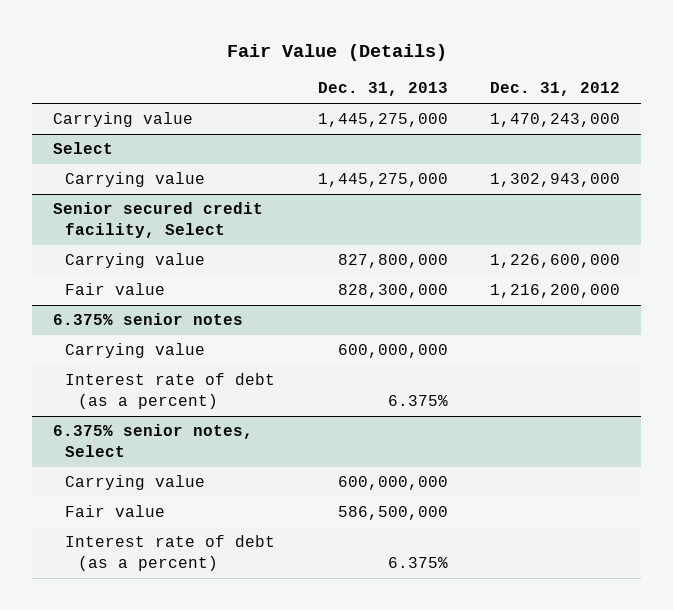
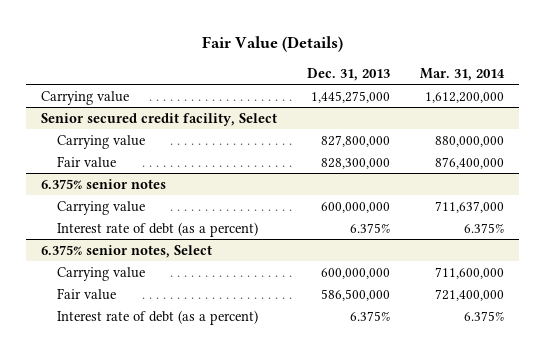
[490,82,621,97] Dec. 31, 2012 -> none
none -> [420,68,506,82] Mar. 31, 2014
[53,142,114,155] Select -> none
[65,172,206,188] Carrying value -> none

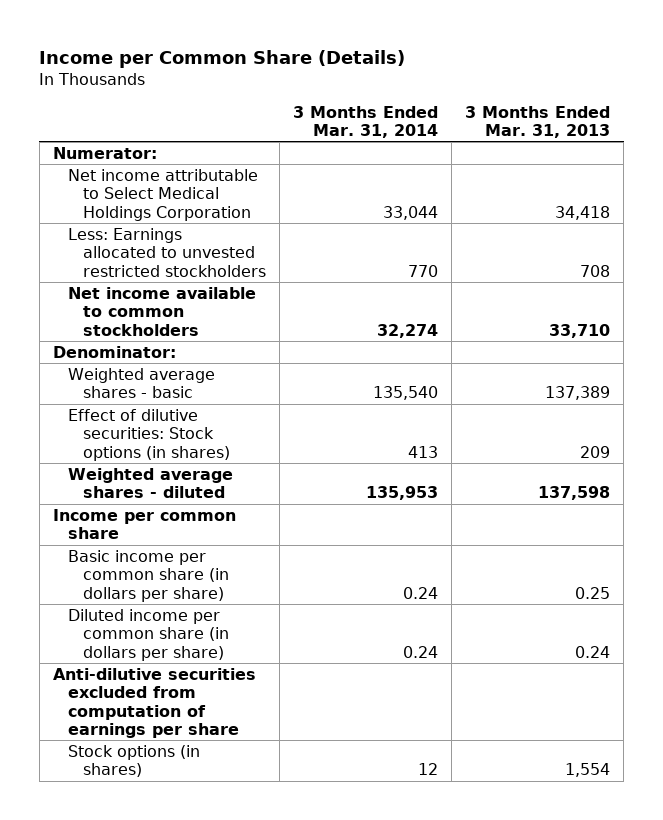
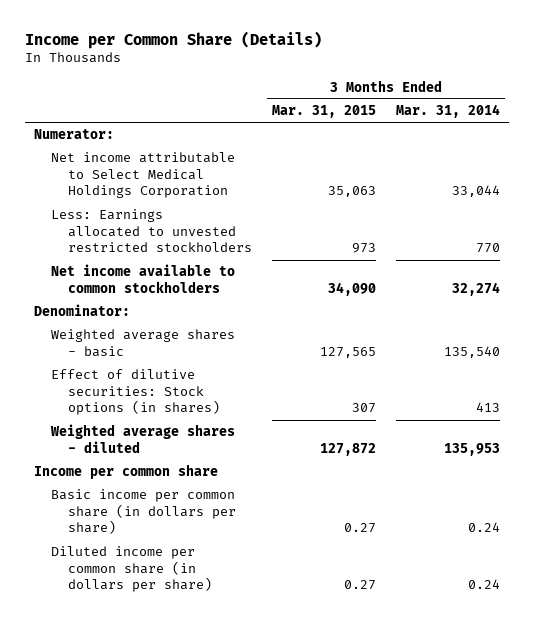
[465,105,611,138] 3 Months Ended Mar. 31, 2013 -> none
none -> [271,104,376,118] Mar. 31, 2015
[52,667,256,739] Anti-dilutive securities excluded from computation of earnings per share -> none
[67,744,200,778] Stock options (in shares) -> none

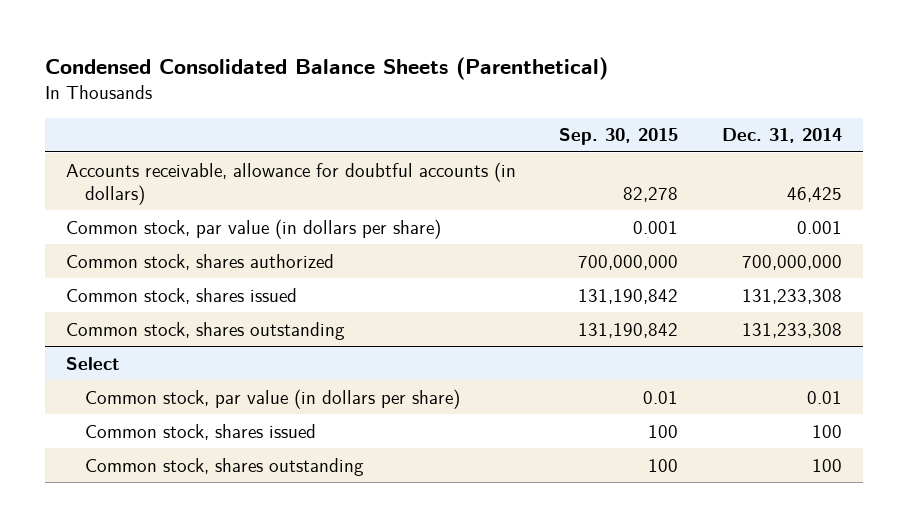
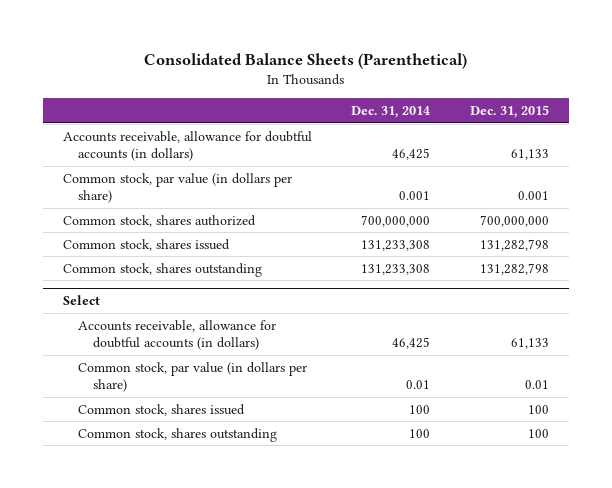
[44,56,608,80] Condensed Consolidated Balance Sheets (Parenthetical) -> [143,53,467,70] Consolidated Balance Sheets (Parenthetical)
[559,128,679,146] Sep. 30, 2015 -> none
none -> [469,105,549,119] Dec. 31, 2015
none -> [77,319,276,351] Accounts receivable, allowance for doubtful accounts (in dollars)

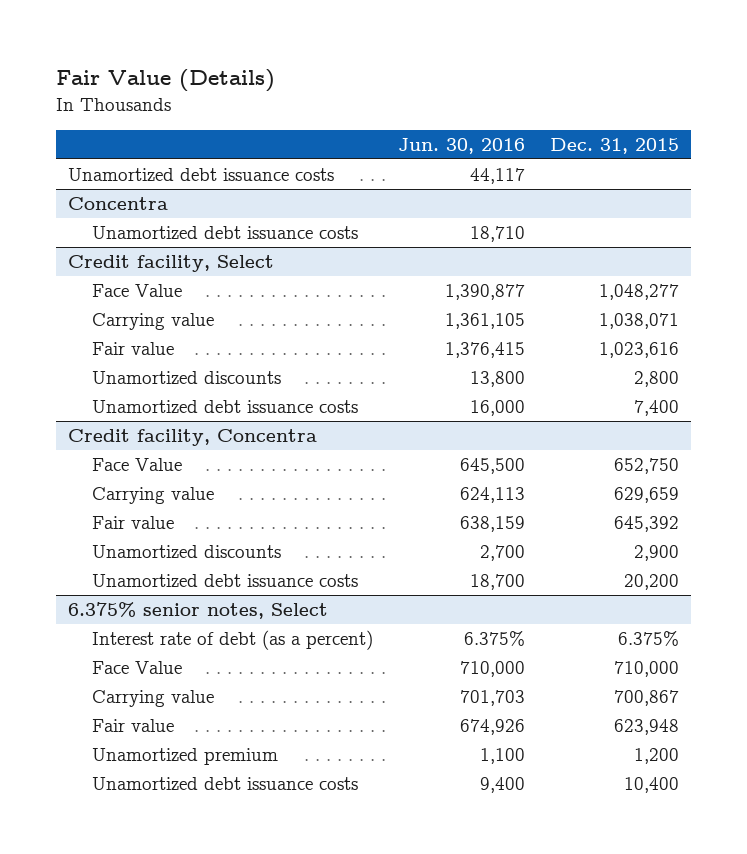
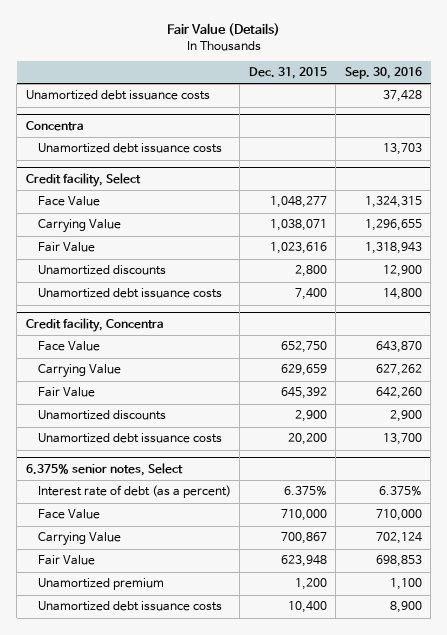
[398,137,526,154] Jun. 30, 2016 -> none
none -> [344,67,422,80] Sep. 30, 2016
[92,313,215,331] Carrying value -> [37,219,121,234] Carrying Value
[92,342,175,356] Fair value -> [37,242,95,253] Fair Value
[92,487,215,505] Carrying value -> [37,364,121,379] Carrying Value
[92,516,175,530] Fair value -> [37,387,95,398] Fair Value
[92,690,215,708] Carrying value -> [37,532,121,547] Carrying Value
[92,719,175,733] Fair value -> [37,555,95,566] Fair Value

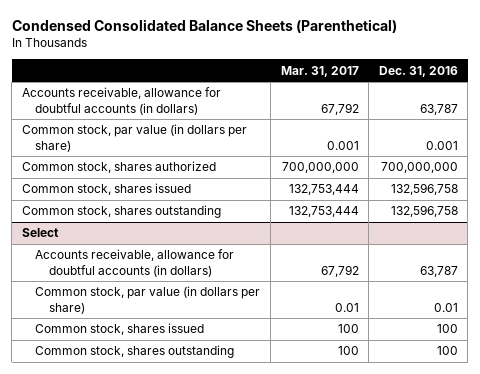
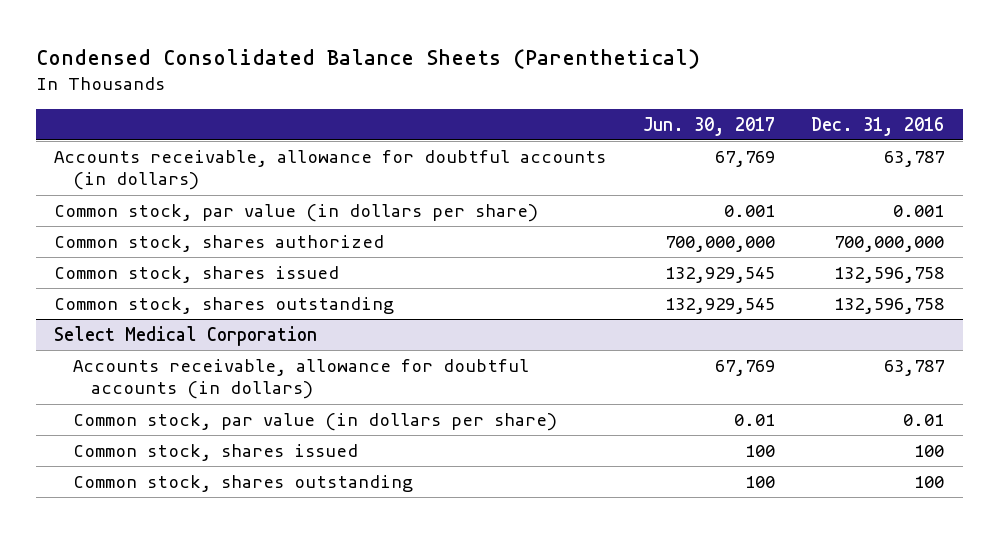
[280,65,359,77] Mar. 31, 2017 -> none
none -> [642,116,775,136] Jun. 30, 2017
[21,228,59,238] Select -> [54,326,318,347] Select Medical Corporation

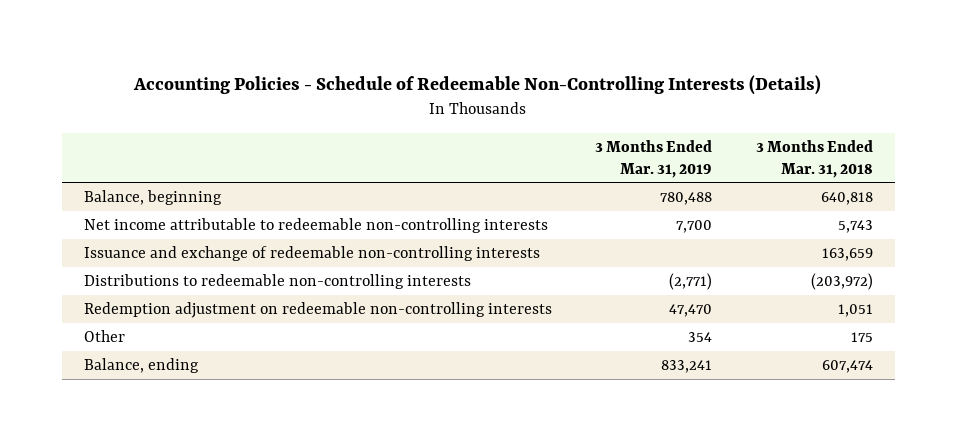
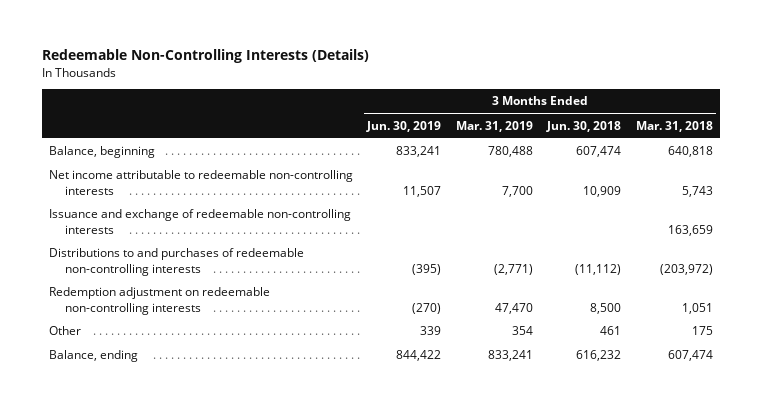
[133,75,822,96] Accounting Policies - Schedule of Redeemable Non-Controlling Interests (Details) -> [41,49,369,64] Redeemable Non-Controlling Interests (Details)
none -> [366,120,442,132] Jun. 30, 2019
none -> [546,120,622,132] Jun. 30, 2018
[83,273,471,289] Distributions to redeemable non-controlling interests -> [48,248,304,276] Distributions to and purchases of redeemable non-controlling interests

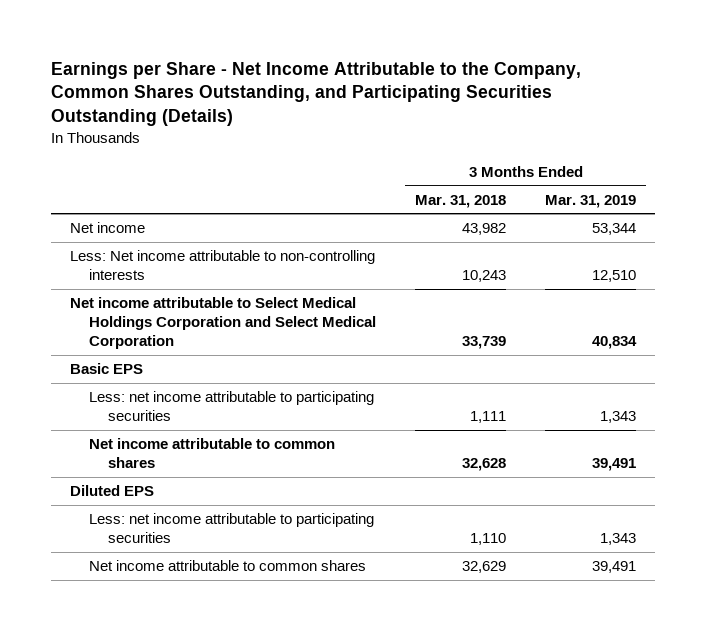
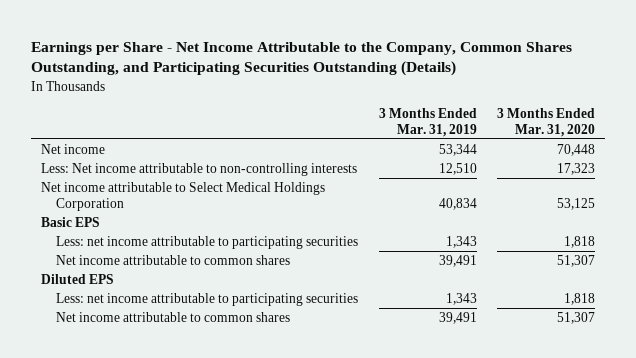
[415,194,507,208] Mar. 31, 2018 -> none
none -> [496,108,595,137] 3 Months Ended Mar. 31, 2020
[70,297,377,350] Net income attributable to Select Medical Holdings Corporation and Select Medical Corporation -> [40,181,325,211] Net income attributable to Select Medical Holdings Corporation

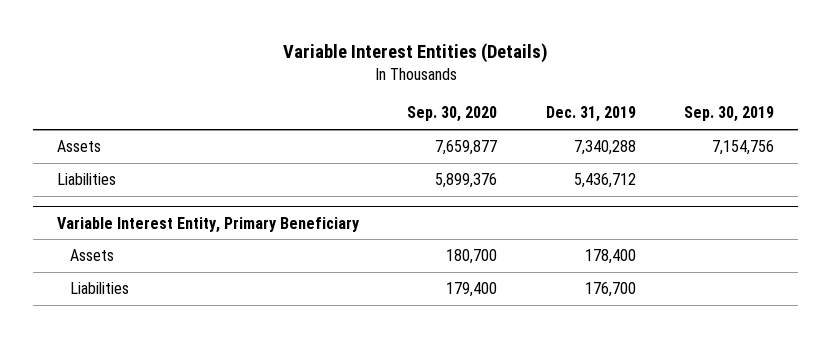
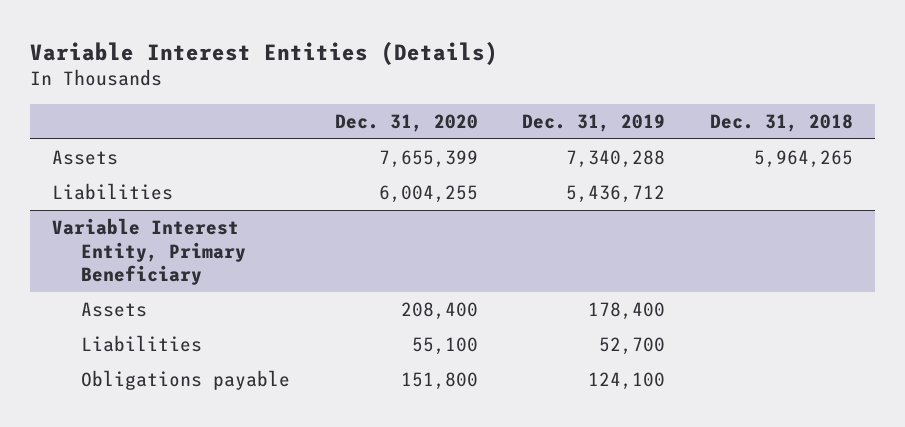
[407,106,498,123] Sep. 30, 2020 -> none
[683,106,774,123] Sep. 30, 2019 -> none
none -> [334,114,478,133] Dec. 31, 2020
none -> [709,114,853,133] Dec. 31, 2018
[584,282,636,298] 176,700 -> [599,337,666,356] 52,700
none -> [81,370,291,391] Obligations payable

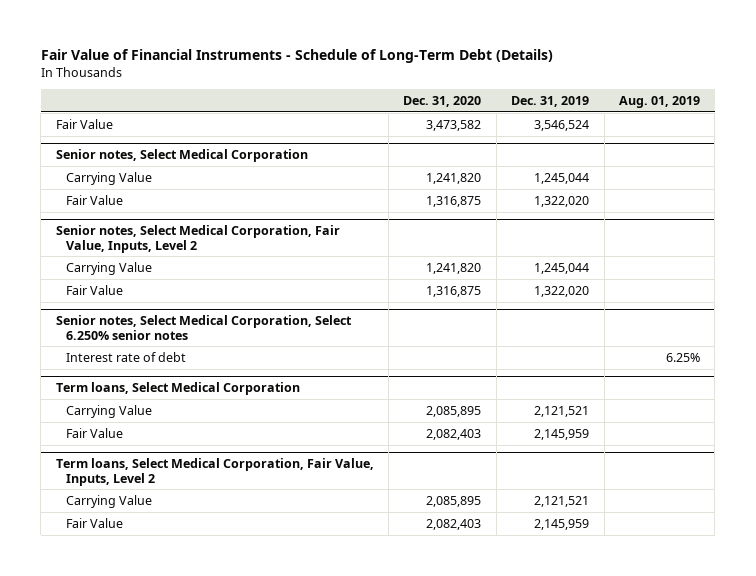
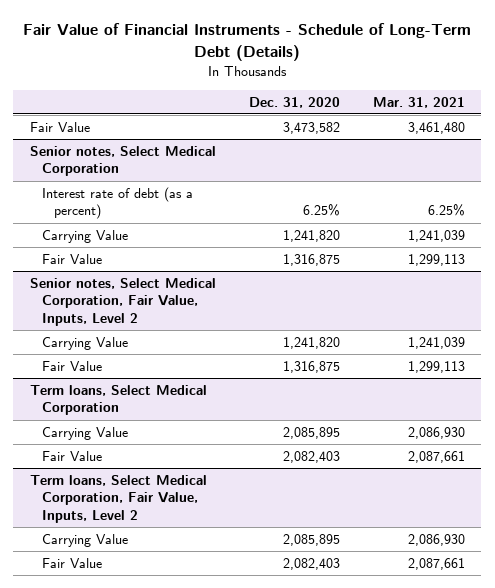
[511,95,590,107] Dec. 31, 2019 -> none
[618,95,700,108] Aug. 01, 2019 -> none
none -> [372,96,465,108] Mar. 31, 2021
none -> [41,186,193,220] Interest rate of debt (as a percent)
[55,315,352,340] Senior notes, Select Medical Corporation, Select 6.250% senior notes -> none
[66,351,187,362] Interest rate of debt -> none

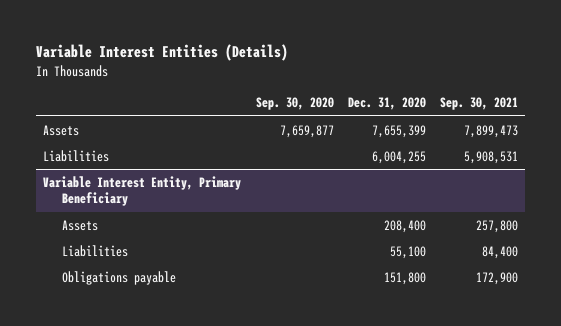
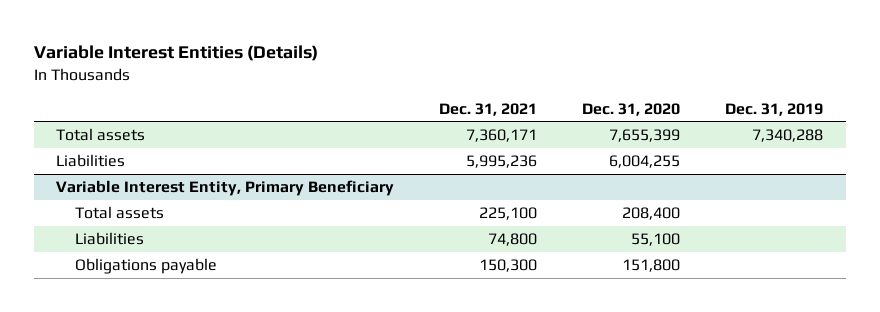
[255,97,334,111] Sep. 30, 2020 -> none
[439,97,518,111] Sep. 30, 2021 -> none
none -> [439,102,538,116] Dec. 31, 2021
none -> [725,102,824,116] Dec. 31, 2019
[43,124,80,136] Assets -> [56,128,146,142] Total assets
[61,219,98,231] Assets -> [74,206,164,220] Total assets

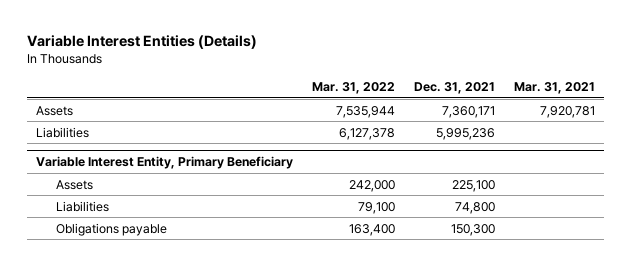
[582,102,681,116] Dec. 31, 2020 -> none
[725,102,824,116] Dec. 31, 2019 -> none
none -> [311,81,395,94] Mar. 31, 2022
none -> [513,81,595,94] Mar. 31, 2021
[56,128,146,142] Total assets -> [35,105,73,116] Assets
[74,206,164,220] Total assets -> [55,179,93,190] Assets

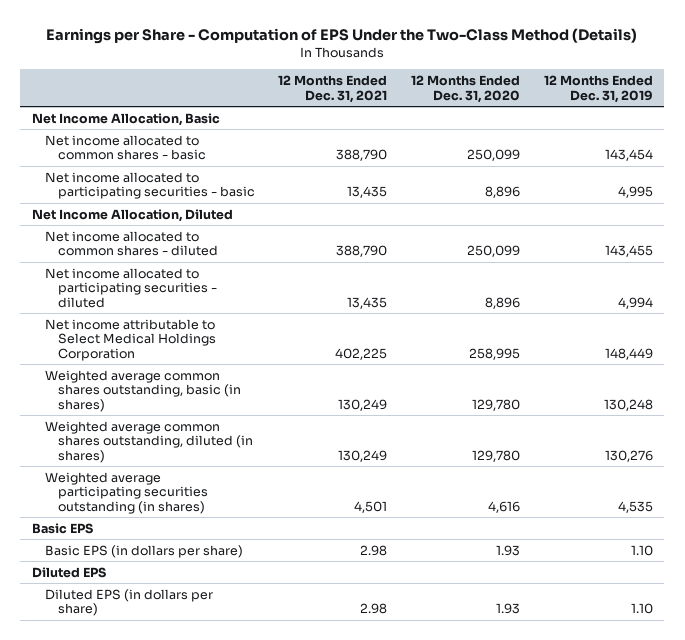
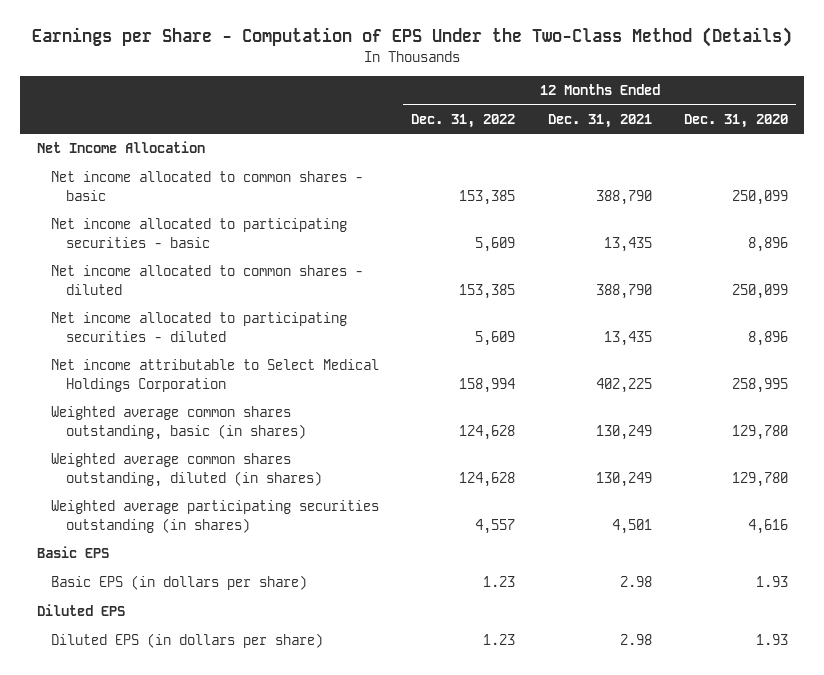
[543,75,653,103] 12 Months Ended Dec. 31, 2019 -> none
none -> [411,113,516,128] Dec. 31, 2022
[32,112,221,126] Net Income Allocation, Basic -> [36,141,205,154] Net Income Allocation
[32,208,234,222] Net Income Allocation, Diluted -> none

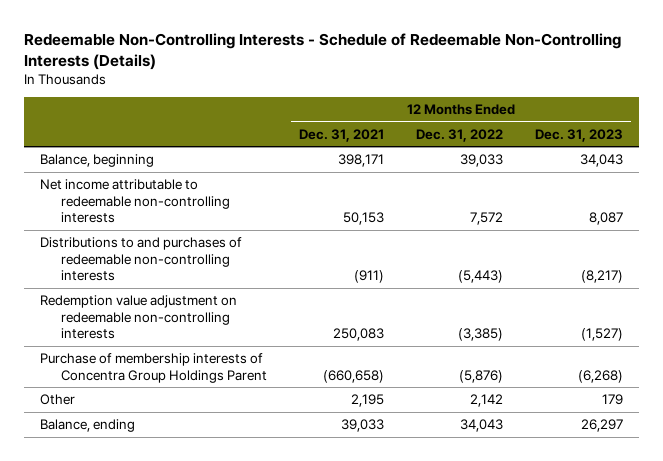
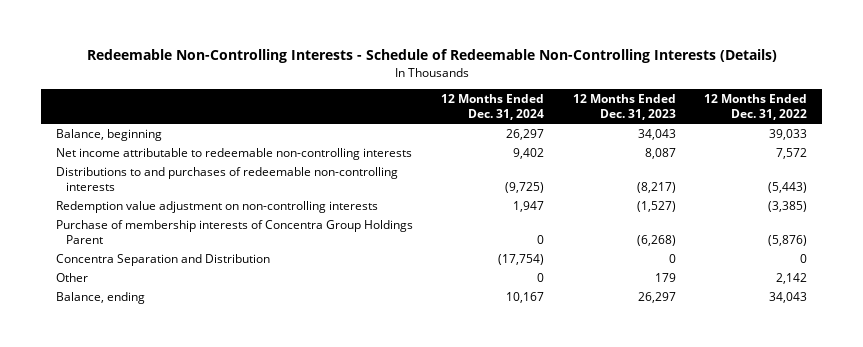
[299,128,385,142] Dec. 31, 2021 -> none
none -> [441,93,545,121] 12 Months Ended Dec. 31, 2024
[40,295,238,340] Redemption value adjustment on redeemable non-controlling interests -> [55,200,378,213] Redemption value adjustment on non-controlling interests
none -> [55,253,270,266] Concentra Separation and Distribution

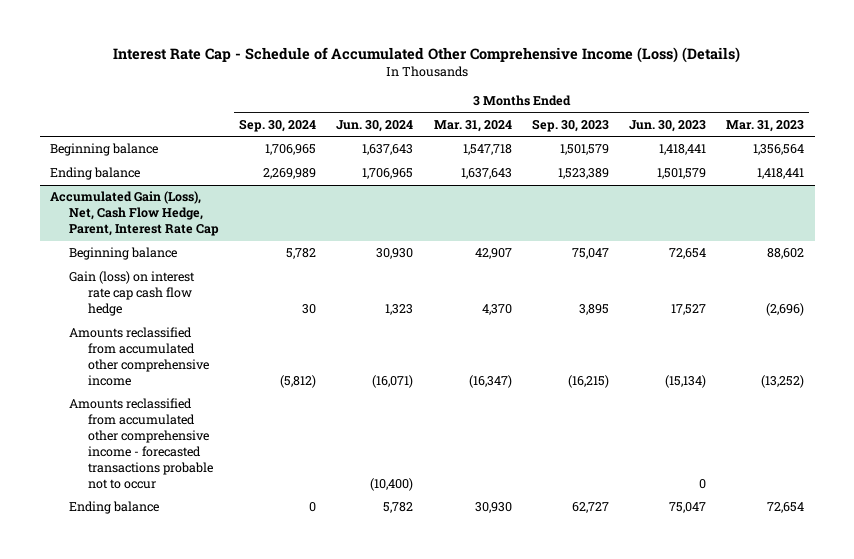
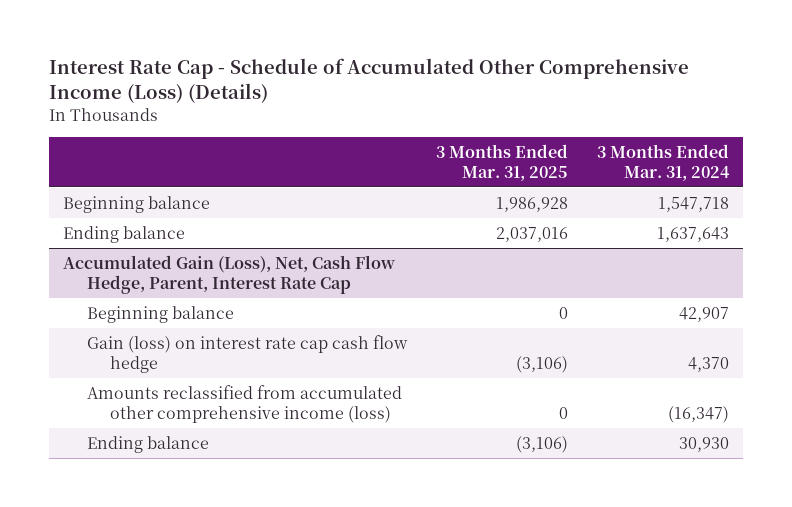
[239,119,317,133] Sep. 30, 2024 -> none
[336,120,414,133] Jun. 30, 2024 -> none
[531,119,609,133] Sep. 30, 2023 -> none
[629,120,707,133] Jun. 30, 2023 -> none
[726,120,805,133] Mar. 31, 2023 -> none
none -> [435,144,568,181] 3 Months Ended Mar. 31, 2025
[68,398,214,489] Amounts reclassified from accumulated other comprehensive income - forecasted transactions probable not to occur -> none
[68,327,210,387] Amounts reclassified from accumulated other comprehensive income -> [86,385,402,423] Amounts reclassified from accumulated other comprehensive income (loss)

